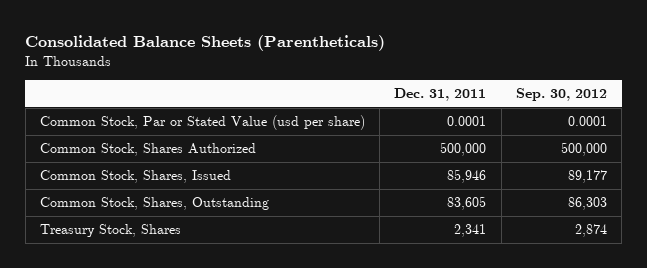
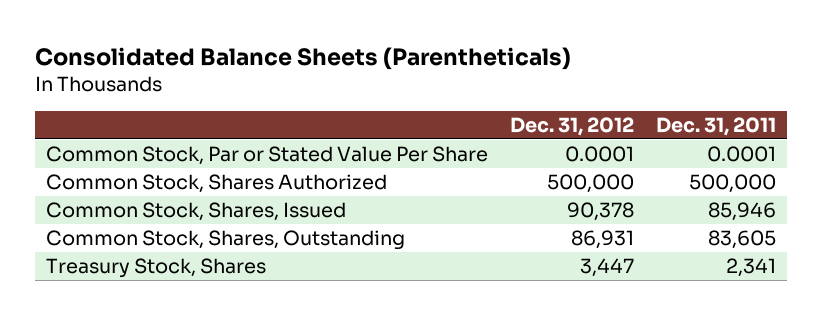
[516,87,608,101] Sep. 30, 2012 -> none
none -> [509,116,634,136] Dec. 31, 2012
[39,115,365,131] Common Stock, Par or Stated Value (usd per share) -> [46,146,489,166] Common Stock, Par or Stated Value Per Share

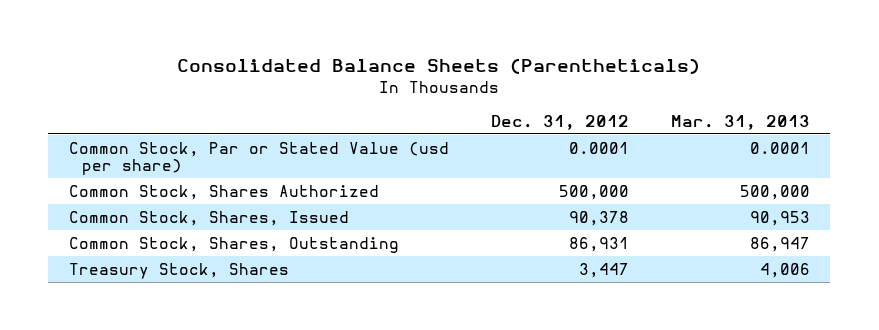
[655,116,776,136] Dec. 31, 2011 -> none
none -> [670,114,810,130] Mar. 31, 2013
[46,146,489,166] Common Stock, Par or Stated Value Per Share -> [69,141,450,176] Common Stock, Par or Stated Value (usd per share)

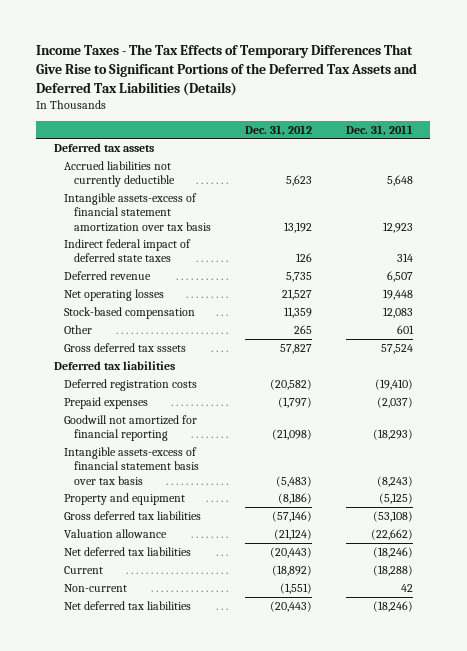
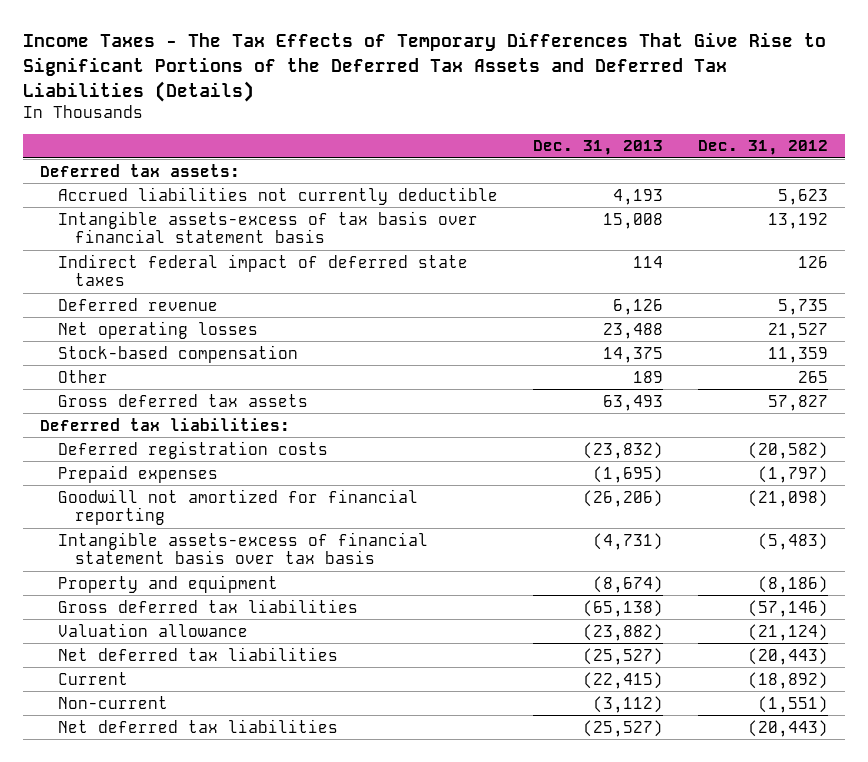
[346,124,414,136] Dec. 31, 2011 -> none
none -> [532,140,663,156] Dec. 31, 2013
[53,142,154,152] Deferred tax assets -> [40,163,241,177] Deferred tax assets:
[63,192,211,232] Intangible assets-excess of financial statement amortization over tax basis -> [57,210,478,244] Intangible assets-excess of tax basis over financial statement basis
[63,342,186,352] Gross deferred tax sssets -> [57,393,308,407] Gross deferred tax assets
[53,360,175,370] Deferred tax liabilities -> [40,417,291,431] Deferred tax liabilities:

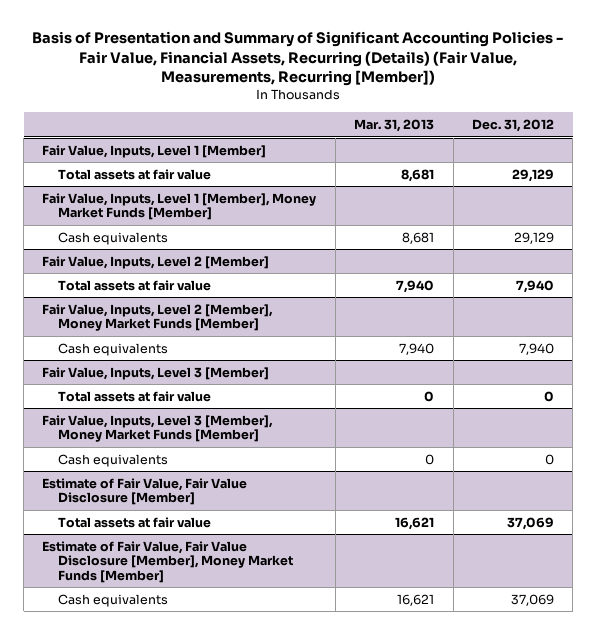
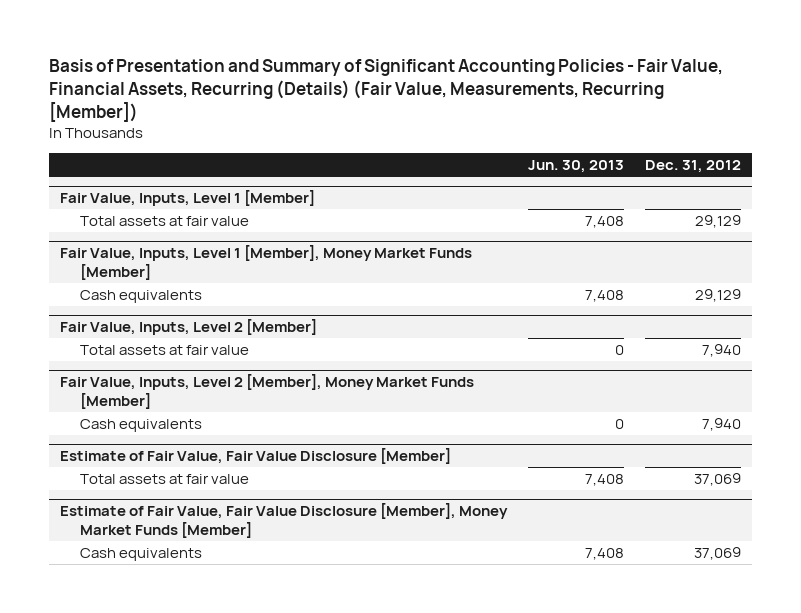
[354,118,435,132] Mar. 31, 2013 -> none
none -> [527,159,624,173] Jun. 30, 2013
[42,366,270,380] Fair Value, Inputs, Level 3 [Member] -> none
[58,390,212,402] Total assets at fair value -> none
[42,414,274,443] Fair Value, Inputs, Level 3 [Member], Money Market Funds [Member] -> none
[58,453,169,467] Cash equivalents -> none

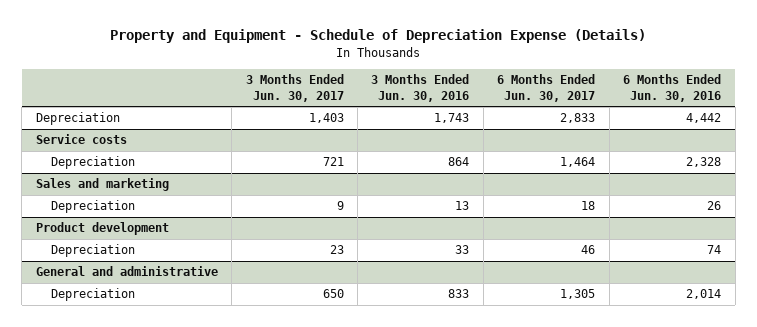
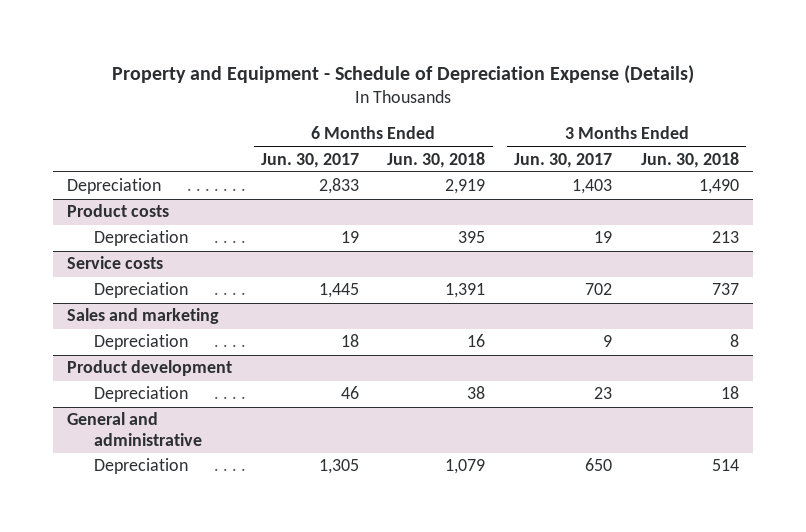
[371,74,470,102] 3 Months Ended Jun. 30, 2016 -> none
[623,74,722,102] 6 Months Ended Jun. 30, 2016 -> none
none -> [387,151,486,168] Jun. 30, 2018
none -> [640,151,739,168] Jun. 30, 2018
none -> [66,204,169,218] Product costs
none -> [94,230,189,247] Depreciation
[322,157,344,167] 721 -> [585,283,613,296] 702
[560,157,596,168] 1,464 -> [318,283,359,299] 1,445

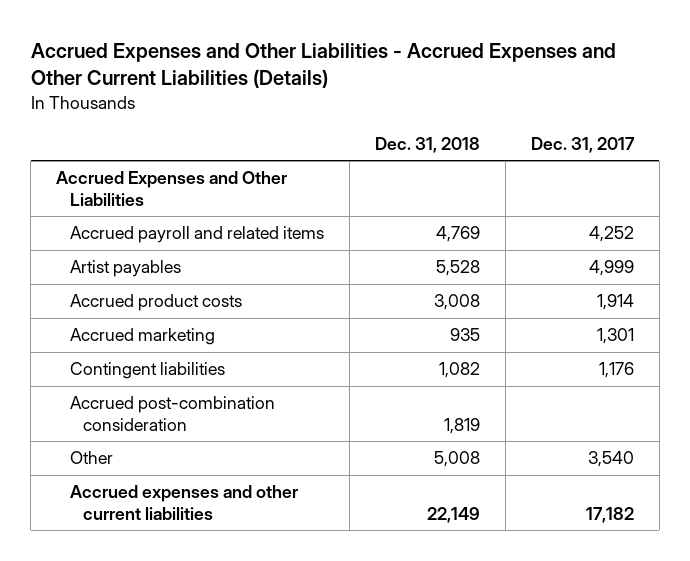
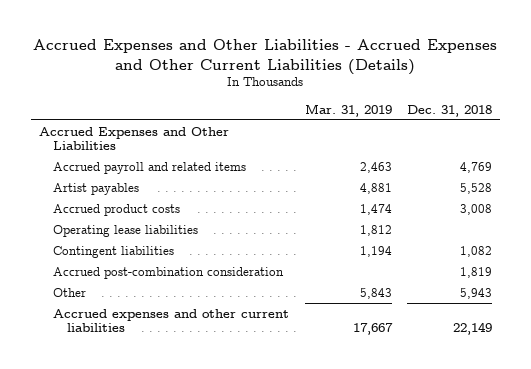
[530,136,635,153] Dec. 31, 2017 -> none
none -> [304,103,392,117] Mar. 31, 2019
[69,328,215,346] Accrued marketing -> none
none -> [52,224,198,237] Operating lease liabilities
[433,451,480,468] 5,008 -> [460,287,493,299] 5,943

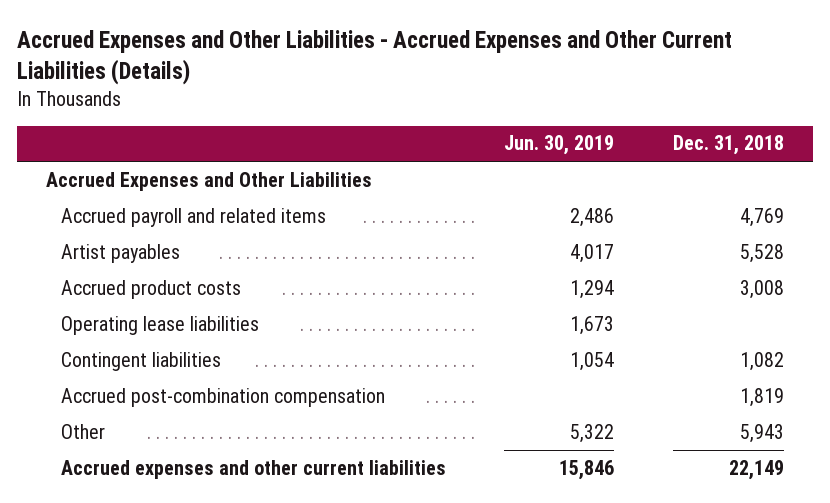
[304,103,392,117] Mar. 31, 2019 -> none
none -> [504,135,615,156] Jun. 30, 2019
[52,266,284,279] Accrued post-combination consideration -> [60,387,385,407] Accrued post-combination compensation

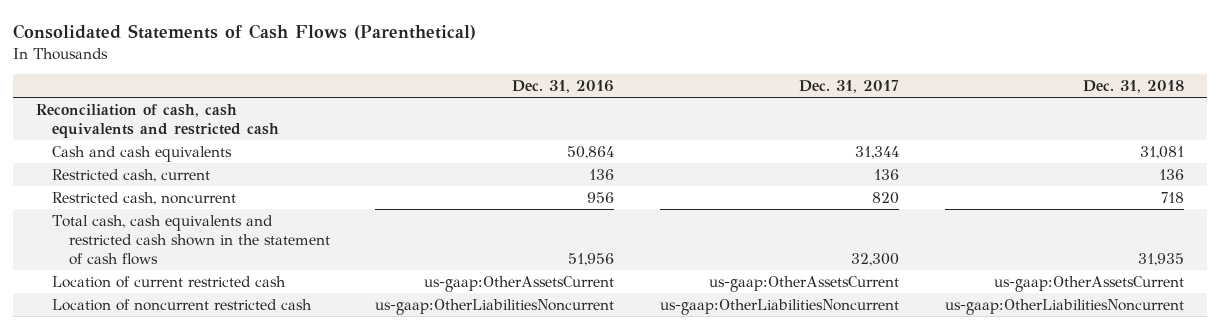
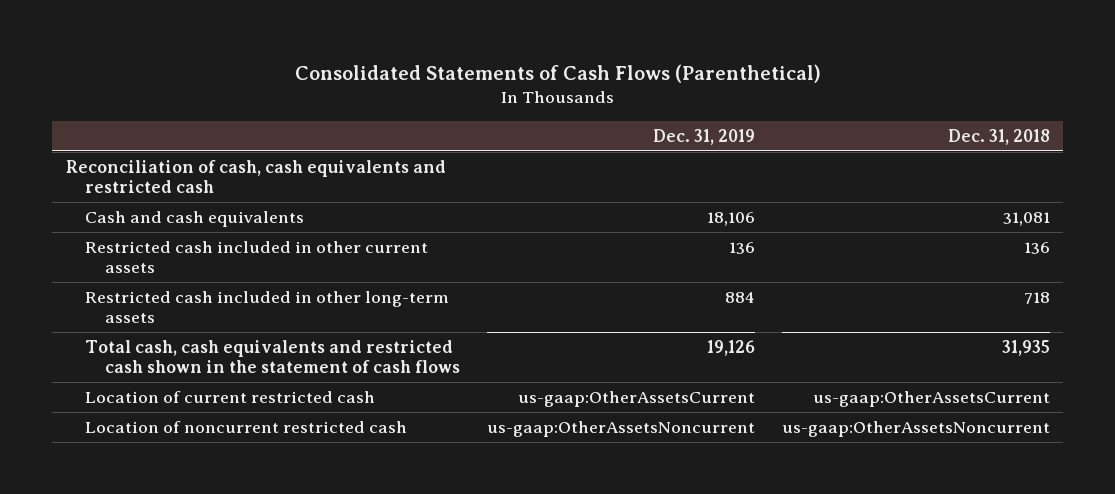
[512,80,615,94] Dec. 31, 2016 -> none
[799,80,900,94] Dec. 31, 2017 -> none
none -> [652,128,755,145] Dec. 31, 2019
[52,168,211,182] Restricted cash, current -> [85,240,429,274] Restricted cash included in other current assets
[52,191,237,205] Restricted cash, noncurrent -> [85,290,450,324] Restricted cash included in other long-term assets
[945,298,1185,315] us-gaap:OtherLiabilitiesNoncurrent -> [781,420,1050,437] us-gaap:OtherAssetsNoncurrent

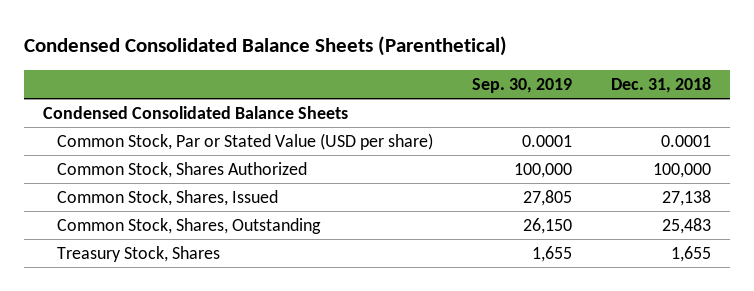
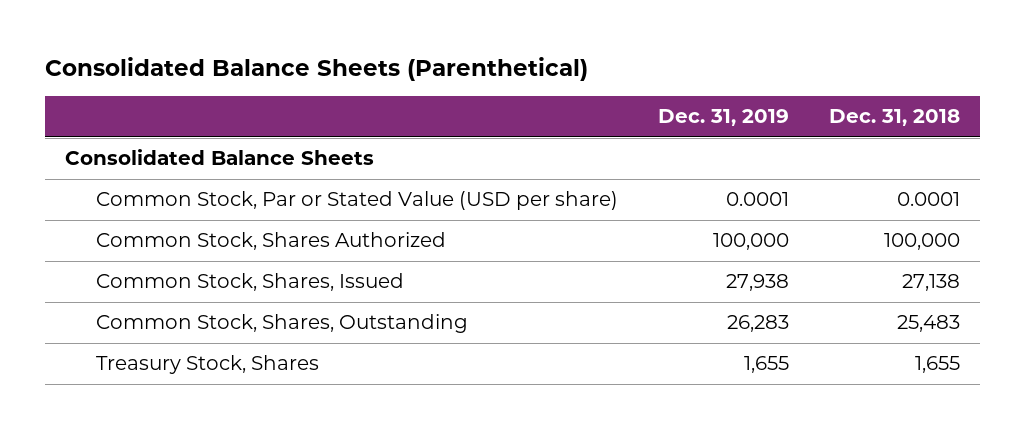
[23,35,507,56] Condensed Consolidated Balance Sheets (Parenthetical) -> [44,56,588,81] Consolidated Balance Sheets (Parenthetical)
[471,77,572,93] Sep. 30, 2019 -> none
none -> [657,109,789,127] Dec. 31, 2019
[43,105,349,119] Condensed Consolidated Balance Sheets -> [64,149,374,166] Consolidated Balance Sheets

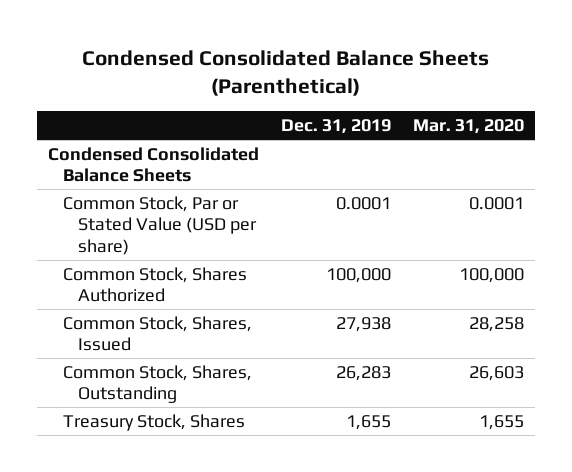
[44,56,588,81] Consolidated Balance Sheets (Parenthetical) -> [81,50,489,97] Condensed Consolidated Balance Sheets (Parenthetical)
[829,109,961,127] Dec. 31, 2018 -> none
none -> [412,119,524,135] Mar. 31, 2020
[64,149,374,166] Consolidated Balance Sheets -> [47,146,259,183] Condensed Consolidated Balance Sheets

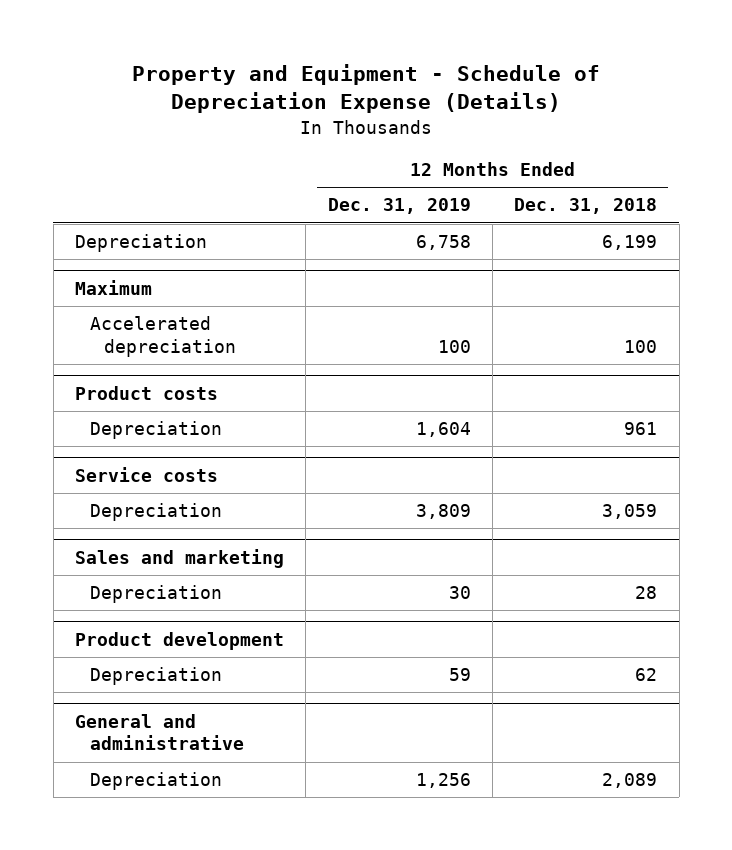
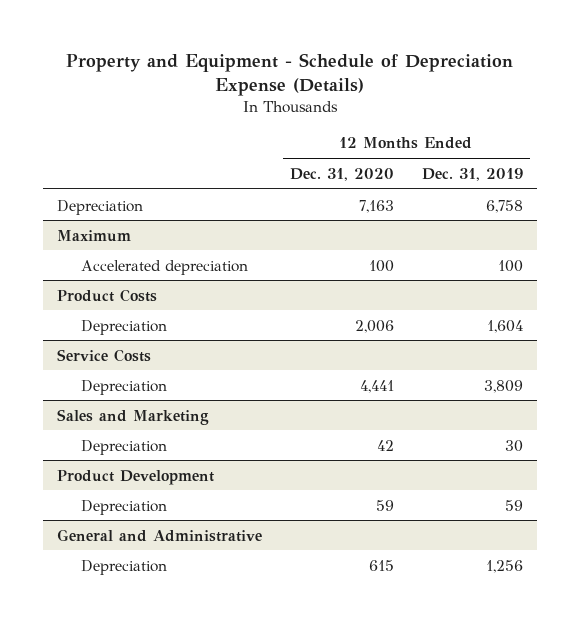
[514,198,658,215] Dec. 31, 2018 -> none
none -> [289,167,394,181] Dec. 31, 2020
[75,385,219,400] Product costs -> [56,288,157,302] Product Costs
[75,466,219,482] Service costs -> [56,348,151,362] Service Costs
[75,548,285,568] Sales and marketing -> [56,408,209,425] Sales and Marketing
[75,631,285,650] Product development -> [56,469,214,485] Product Development
[75,713,244,751] General and administrative -> [56,528,262,542] General and Administrative

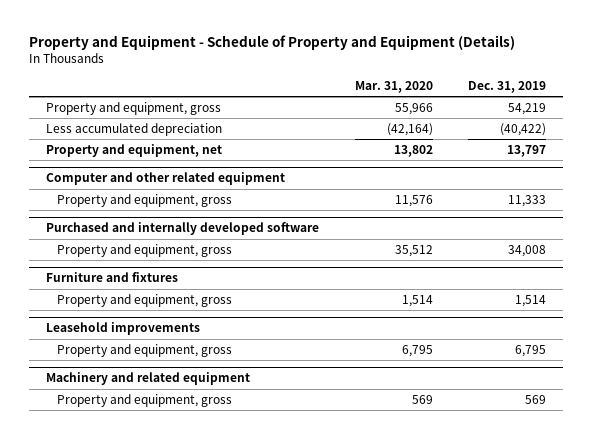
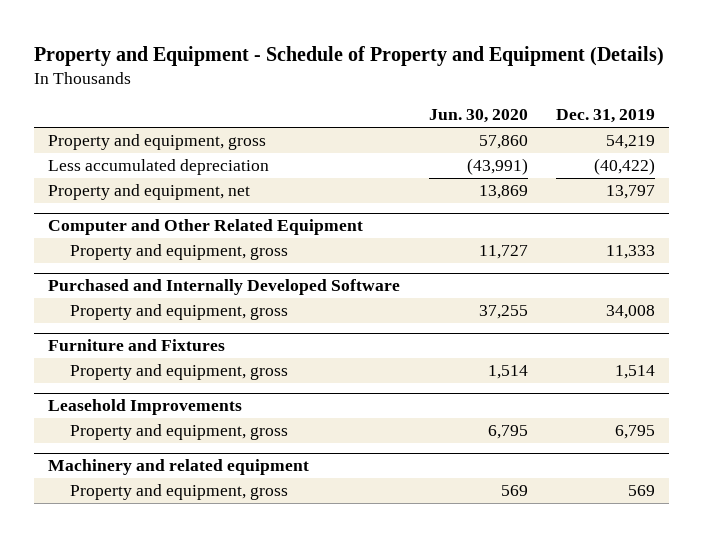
[354,80,433,93] Mar. 31, 2020 -> none
none -> [428,109,528,124] Jun. 30, 2020
[46,172,286,186] Computer and other related equipment -> [48,219,364,236] Computer and Other Related Equipment
[46,222,320,236] Purchased and internally developed software -> [48,279,401,296] Purchased and Internally Developed Software
[46,272,179,283] Furniture and fixtures -> [48,339,226,352] Furniture and Fixtures
[46,322,201,336] Leasehold improvements -> [48,399,243,416] Leasehold Improvements

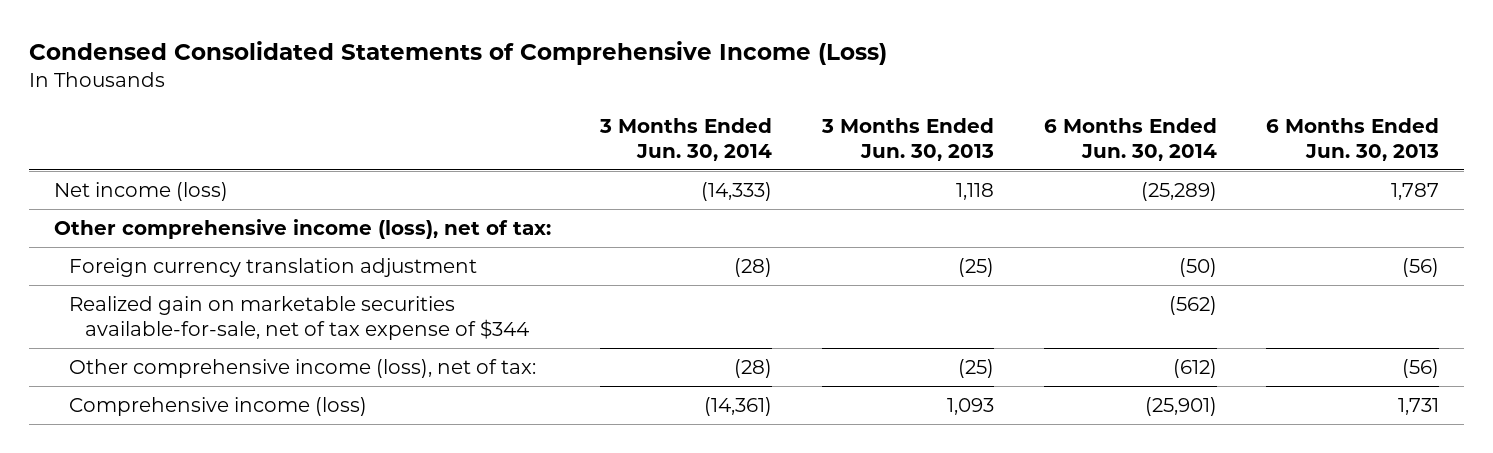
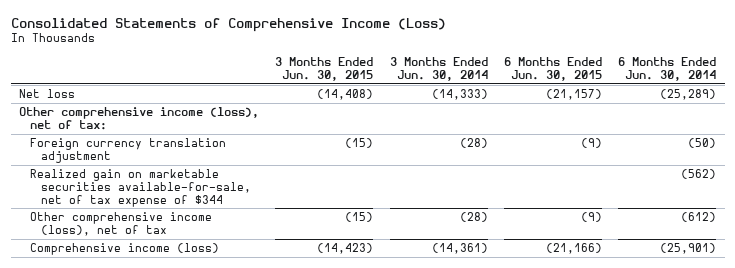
[28,40,887,65] Condensed Consolidated Statements of Comprehensive Income (Loss) -> [10,17,446,32] Consolidated Statements of Comprehensive Income (Loss)
[821,117,995,161] 3 Months Ended Jun. 30, 2013 -> none
[1266,117,1440,161] 6 Months Ended Jun. 30, 2013 -> none
none -> [275,57,374,81] 3 Months Ended Jun. 30, 2015
none -> [504,57,603,81] 6 Months Ended Jun. 30, 2015
[53,182,228,202] Net income (loss) -> [18,89,75,99] Net loss
[69,359,537,379] Other comprehensive income (loss), net of tax: -> [30,212,213,236] Other comprehensive income (loss), net of tax

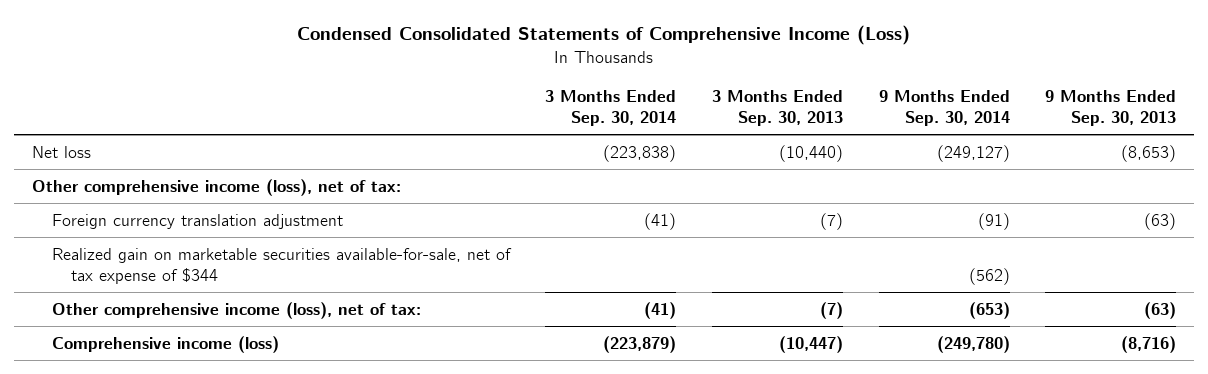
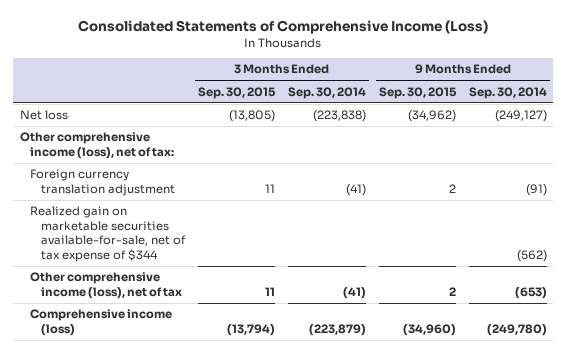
[297,25,911,46] Condensed Consolidated Statements of Comprehensive Income (Loss) -> [78,20,489,35] Consolidated Statements of Comprehensive Income (Loss)
[711,89,843,127] 3 Months Ended Sep. 30, 2013 -> none
[1045,89,1177,127] 9 Months Ended Sep. 30, 2013 -> none
none -> [198,86,277,99] Sep. 30, 2015
none -> [378,86,457,99] Sep. 30, 2015
[51,301,421,319] Other comprehensive income (loss), net of tax: -> [30,272,183,299] Other comprehensive income (loss), net of tax

